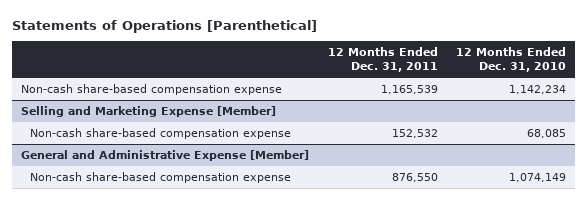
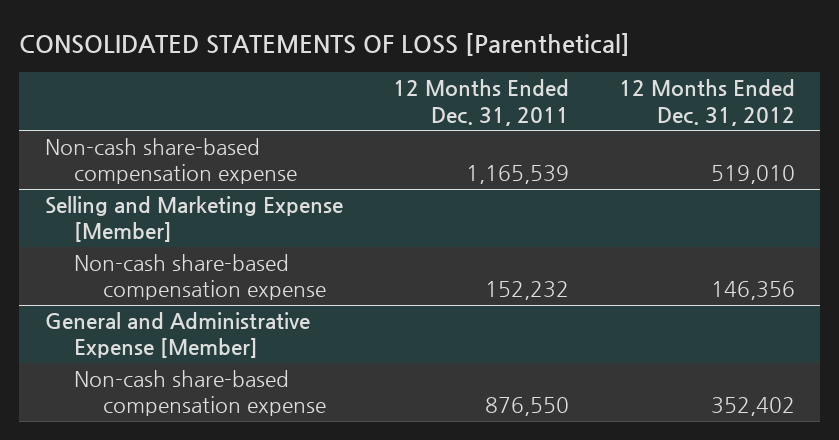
[12,19,318,33] Statements of Operations [Parenthetical] -> [19,32,631,56] CONSOLIDATED STATEMENTS OF LOSS [Parenthetical]
[456,46,567,73] 12 Months Ended Dec. 31, 2010 -> none
none -> [618,79,795,126] 12 Months Ended Dec. 31, 2012
[391,129,438,139] 152,532 -> [484,281,569,301] 152,232

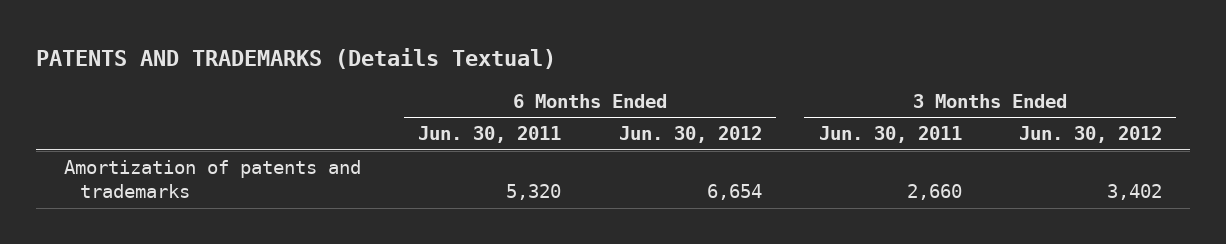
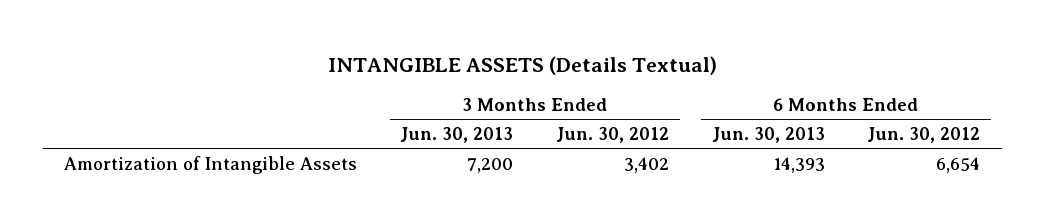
[35,47,556,69] PATENTS AND TRADEMARKS (Details Textual) -> [328,55,718,75] INTANGIBLE ASSETS (Details Textual)
[418,126,562,144] Jun. 30, 2011 -> none
[818,126,962,144] Jun. 30, 2011 -> none
none -> [400,127,514,144] Jun. 30, 2013
none -> [711,127,825,144] Jun. 30, 2013
[64,160,362,199] Amortization of patents and trademarks -> [64,155,358,174] Amortization of Intangible Assets

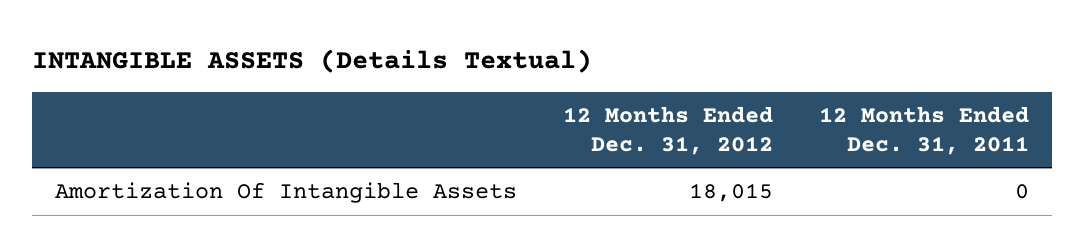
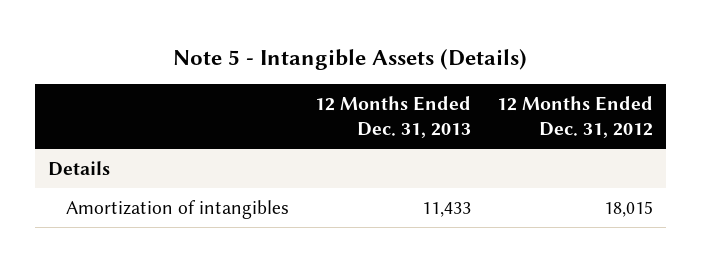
[32,49,593,74] INTANGIBLE ASSETS (Details Textual) -> [173,48,528,70] Note 5 - Intangible Assets (Details)
[819,106,1030,155] 12 Months Ended Dec. 31, 2011 -> none
none -> [315,96,472,138] 12 Months Ended Dec. 31, 2013
none -> [47,160,110,176] Details
[55,182,518,204] Amortization Of Intangible Assets -> [66,199,290,219] Amortization of intangibles

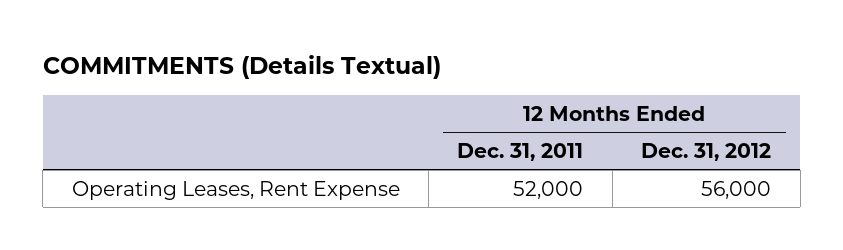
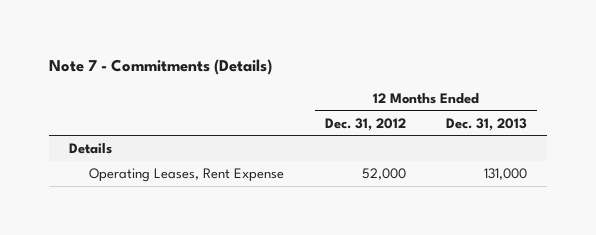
[42,55,441,80] COMMITMENTS (Details Textual) -> [48,59,272,76] Note 7 - Commitments (Details)
[457,142,584,161] Dec. 31, 2011 -> none
none -> [445,117,527,131] Dec. 31, 2013
none -> [68,143,112,155] Details
[701,180,772,199] 56,000 -> [361,168,406,181] 52,000

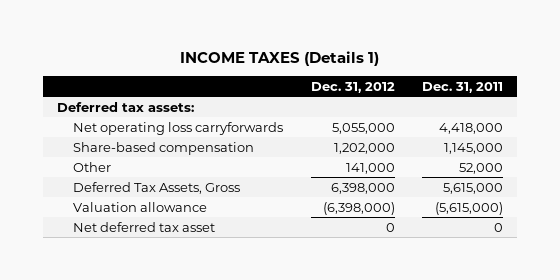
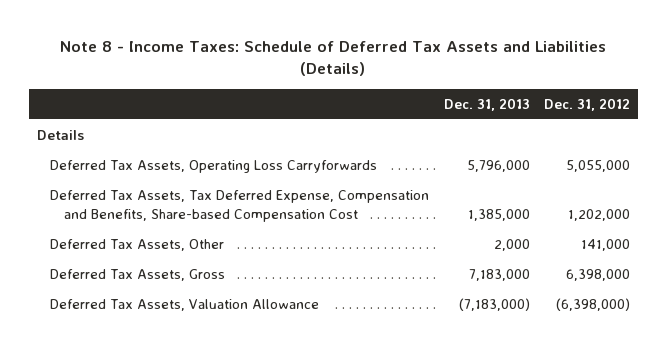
[180,51,380,67] INCOME TAXES (Details 1) -> [60,40,607,77] Note 8 - Income Taxes: Schedule of Deferred Tax Assets and Liabilities (Details)
[422,81,504,93] Dec. 31, 2011 -> none
none -> [443,97,530,111] Dec. 31, 2013
[56,101,194,112] Deferred tax assets: -> none
none -> [36,129,84,140] Details
[73,121,284,135] Net operating loss carryforwards -> [50,159,378,173] Deferred Tax Assets, Operating Loss Carryforwards
[73,141,255,155] Share-based compensation -> [50,189,430,222] Deferred Tax Assets, Tax Deferred Expense, Compensation and Benefits, Share-based Compensation Cost
[73,161,112,172] Other -> [50,238,225,251] Deferred Tax Assets, Other
[73,221,216,232] Net deferred tax asset -> none
[73,201,208,212] Valuation allowance -> [50,298,320,311] Deferred Tax Assets, Valuation Allowance

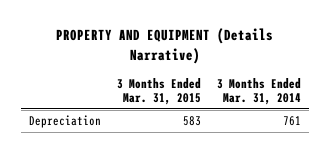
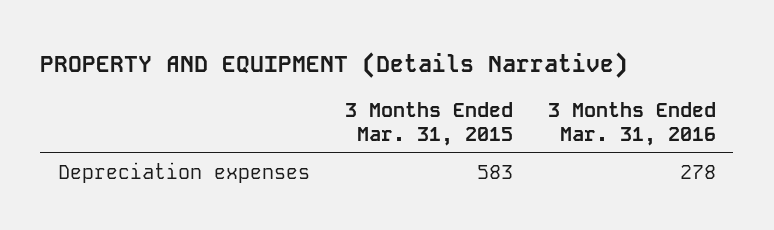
[216,77,301,106] 3 Months Ended Mar. 31, 2014 -> none
none -> [547,102,716,146] 3 Months Ended Mar. 31, 2016
[28,115,101,129] Depreciation -> [57,161,310,183] Depreciation expenses

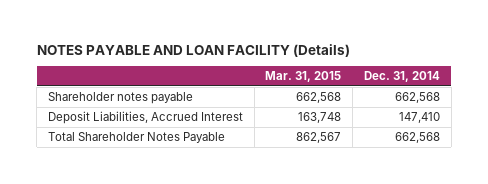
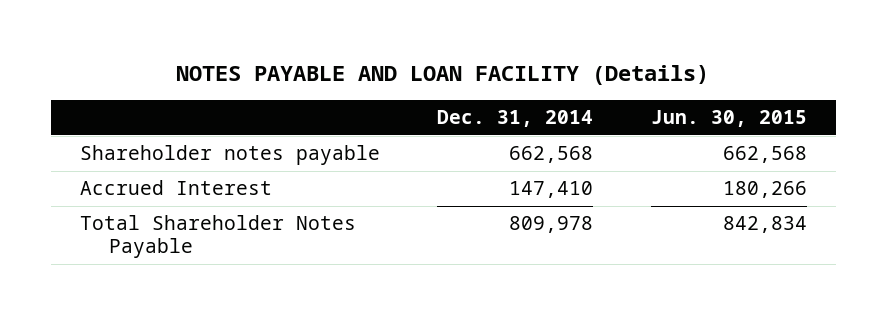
[265,71,342,83] Mar. 31, 2015 -> none
none -> [651,110,808,128] Jun. 30, 2015
[47,111,243,125] Deposit Liabilities, Accrued Interest -> [79,180,272,196] Accrued Interest
[395,132,441,144] 662,568 -> [509,216,594,234] 809,978

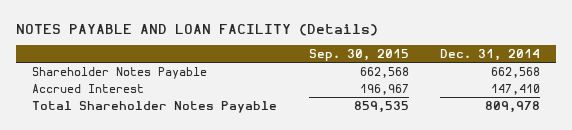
[651,110,808,128] Jun. 30, 2015 -> none
none -> [308,49,409,62] Sep. 30, 2015
[79,145,380,166] Shareholder notes payable -> [31,66,207,79] Shareholder Notes Payable

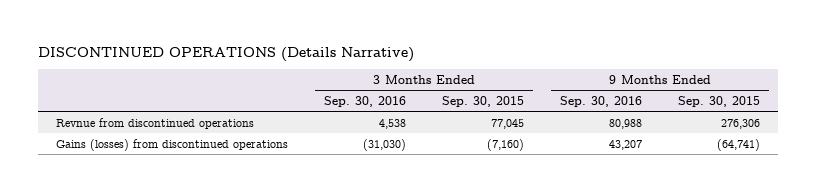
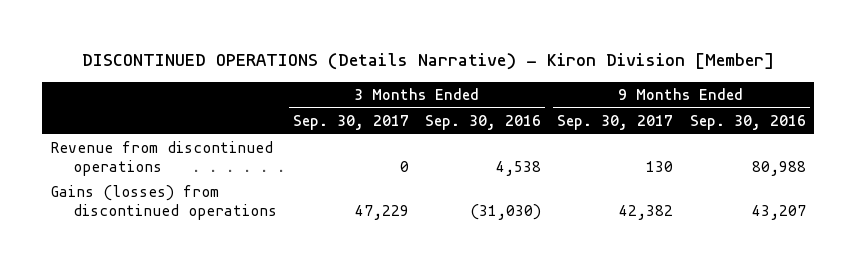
[38,47,415,63] DISCONTINUED OPERATIONS (Details Narrative) -> [81,52,774,70] DISCONTINUED OPERATIONS (Details Narrative) - Kiron Division [Member]
[442,95,525,107] Sep. 30, 2015 -> none
[678,95,761,107] Sep. 30, 2015 -> none
none -> [292,115,409,131] Sep. 30, 2017
none -> [557,115,674,131] Sep. 30, 2017
[56,117,255,129] Revnue from discontinued operations -> [49,141,273,176] Revenue from discontinued operations

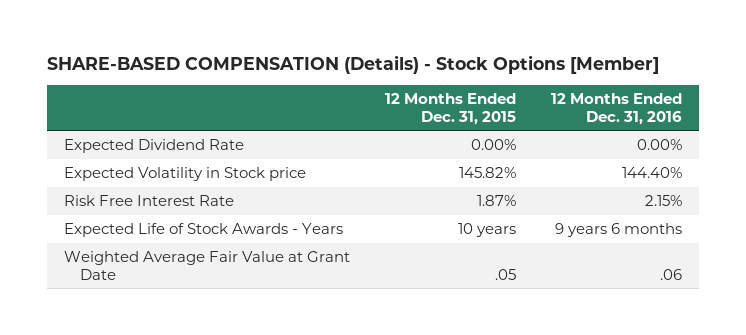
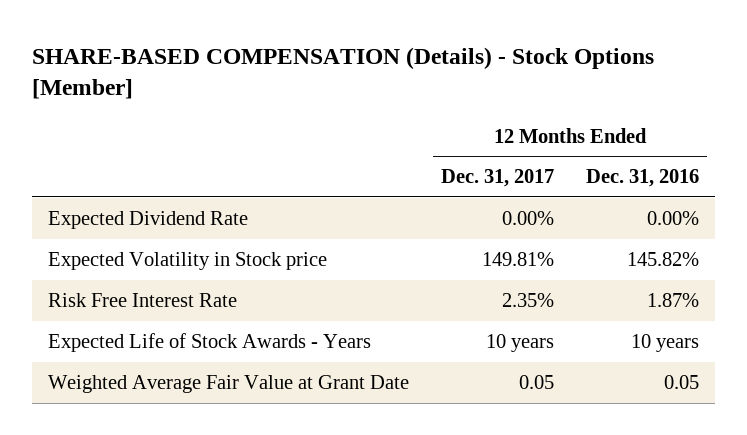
[384,93,516,125] 12 Months Ended Dec. 31, 2015 -> none
none -> [440,169,554,188] Dec. 31, 2017
[621,167,682,179] 144.40% -> [626,251,699,266] 145.82%
[644,195,682,207] 2.15% -> [646,292,699,307] 1.87%
[554,223,682,238] 9 years 6 months -> [630,333,699,352] 10 years
[659,268,682,280] .06 -> [663,374,699,389] 0.05

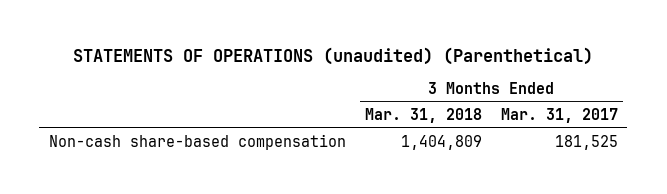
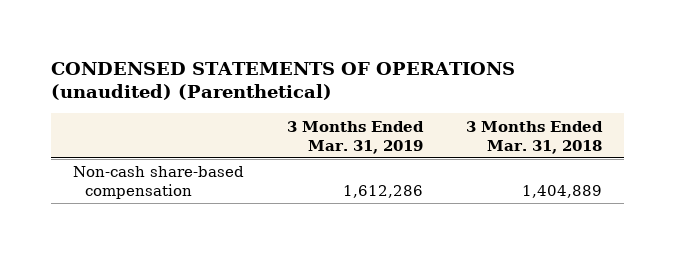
[73,46,594,65] STATEMENTS OF OPERATIONS (unaudited) (Parenthetical) -> [50,61,515,101] CONDENSED STATEMENTS OF OPERATIONS (unaudited) (Parenthetical)
[500,107,618,123] Mar. 31, 2017 -> none
none -> [287,120,425,154] 3 Months Ended Mar. 31, 2019
[400,135,482,151] 1,404,809 -> [522,185,603,199] 1,404,889

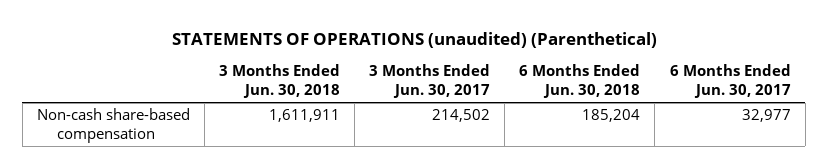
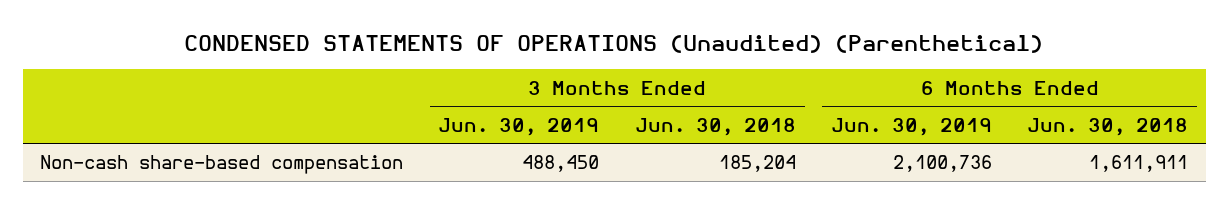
[171,31,657,48] STATEMENTS OF OPERATIONS (unaudited) (Parenthetical) -> [184,34,1044,53] CONDENSED STATEMENTS OF OPERATIONS (Unaudited) (Parenthetical)
[369,64,491,98] 3 Months Ended Jun. 30, 2017 -> none
[669,64,791,98] 6 Months Ended Jun. 30, 2017 -> none
none -> [438,117,600,136] Jun. 30, 2019
none -> [830,117,992,136] Jun. 30, 2019
[268,109,340,123] 1,611,911 -> [718,155,796,173] 185,204
[582,109,641,123] 185,204 -> [1089,155,1189,173] 1,611,911

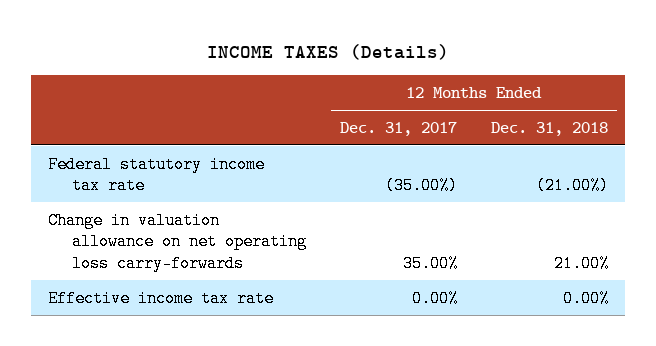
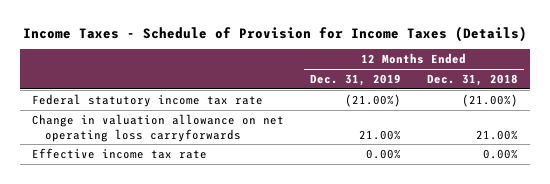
[206,43,449,60] INCOME TAXES (Details) -> [22,25,527,42] Income Taxes - Schedule of Provision for Income Taxes (Details)
[339,121,457,136] Dec. 31, 2017 -> none
none -> [309,74,401,87] Dec. 31, 2019
[47,211,307,272] Change in valuation allowance on net operating loss carry-forwards -> [32,113,285,142] Change in valuation allowance on net operating loss carryforwards

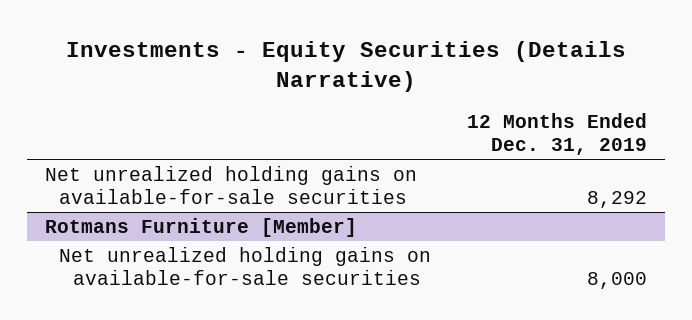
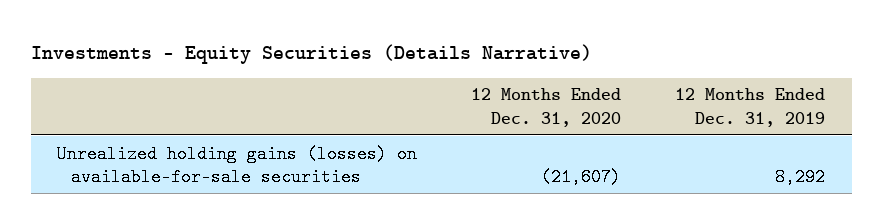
none -> [471,88,622,127] 12 Months Ended Dec. 31, 2020
[44,218,357,238] Rotmans Furniture [Member] -> none
[58,247,431,285] Net unrealized holding gains on available-for-sale securities -> none
[44,166,417,204] Net unrealized holding gains on available-for-sale securities -> [57,144,418,186] Unrealized holding gains (losses) on available-for-sale securities

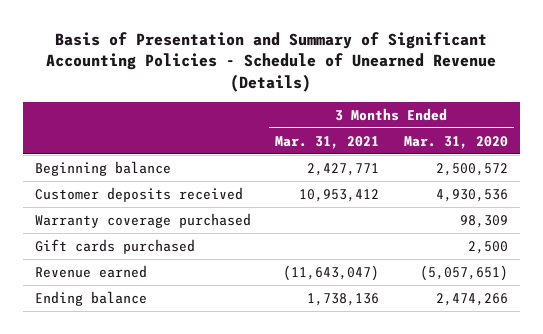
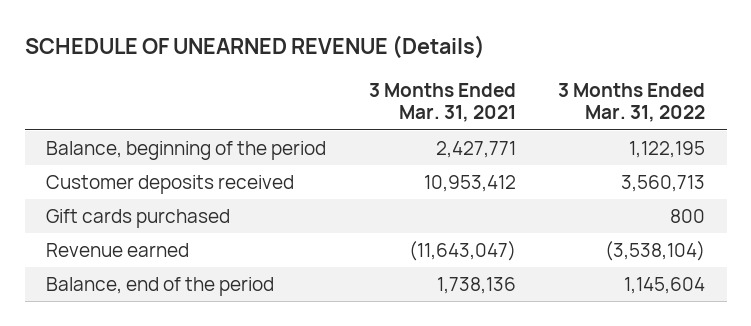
[46,31,497,93] Basis of Presentation and Summary of Significant Accounting Policies - Schedule of Unearned Revenue (Details) -> [24,34,485,59] SCHEDULE OF UNEARNED REVENUE (Details)
[403,135,508,149] Mar. 31, 2020 -> none
none -> [558,82,706,123] 3 Months Ended Mar. 31, 2022
[35,160,172,176] Beginning balance -> [45,141,326,161] Balance, beginning of the period
[35,212,252,228] Warranty coverage purchased -> none
[35,290,148,306] Ending balance -> [45,277,274,297] Balance, end of the period

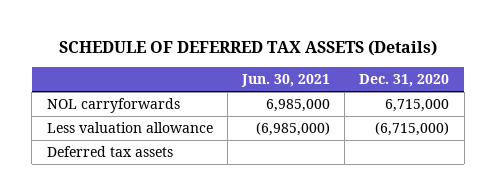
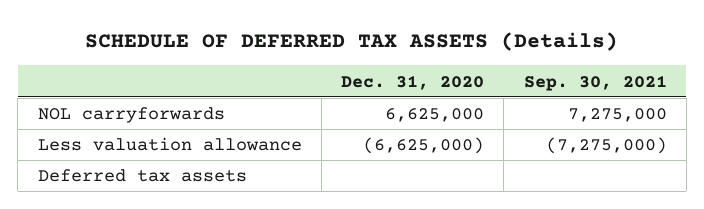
[241,74,331,88] Jun. 30, 2021 -> none
none -> [523,74,667,91] Sep. 30, 2021
[385,99,450,113] 6,715,000 -> [385,108,485,123] 6,625,000
[375,122,450,137] (6,715,000) -> [363,137,485,155] (6,625,000)

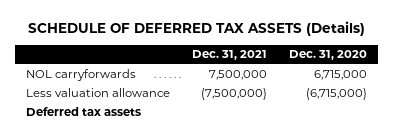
[523,74,667,91] Sep. 30, 2021 -> none
none -> [192,50,268,61] Dec. 31, 2021
[385,108,485,123] 6,625,000 -> [314,70,368,81] 6,715,000
[363,137,485,155] (6,625,000) -> [306,88,368,101] (6,715,000)

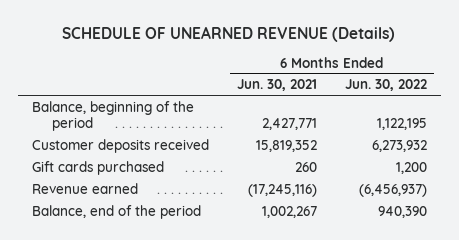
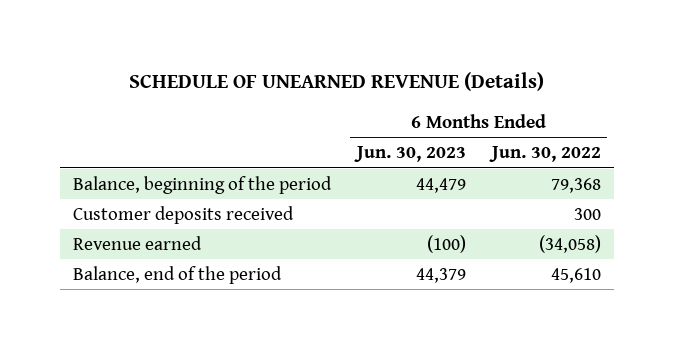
[236,79,317,92] Jun. 30, 2021 -> none
none -> [353,146,466,163] Jun. 30, 2023
[32,160,165,175] Gift cards purchased -> none
[376,118,427,131] 1,122,195 -> [550,177,601,193] 79,368
[371,139,427,152] 6,273,932 -> [573,207,601,220] 300
[358,183,427,197] (6,456,937) -> [538,234,601,253] (34,058)
[377,205,427,218] 940,390 -> [550,267,601,283] 45,610

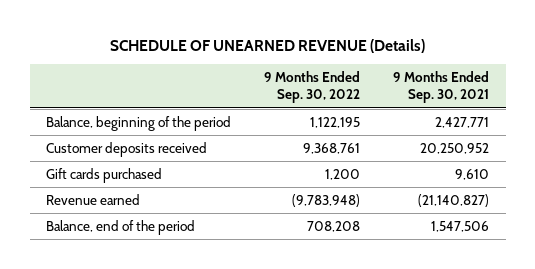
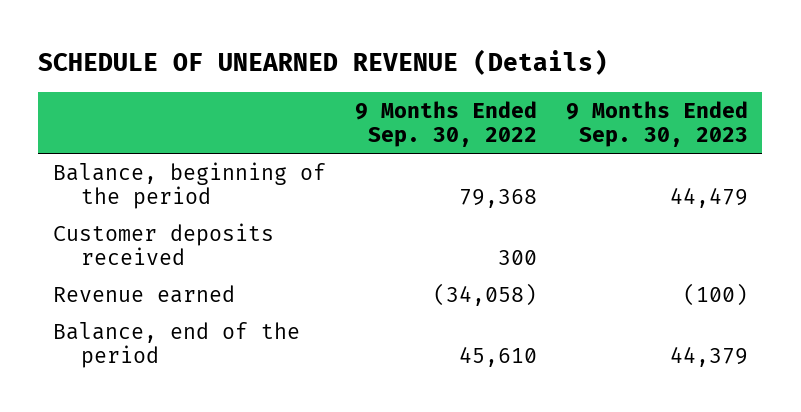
[393,71,490,104] 9 Months Ended Sep. 30, 2021 -> none
none -> [565,100,748,147] 9 Months Ended Sep. 30, 2023
[46,167,163,183] Gift cards purchased -> none
[310,116,361,128] 1,122,195 -> [458,189,537,209] 79,368
[303,142,361,154] 9,368,761 -> [497,250,537,266] 300
[292,193,361,207] (9,783,948) -> [432,282,537,306] (34,058)
[307,220,361,232] 708,208 -> [458,346,537,368] 45,610

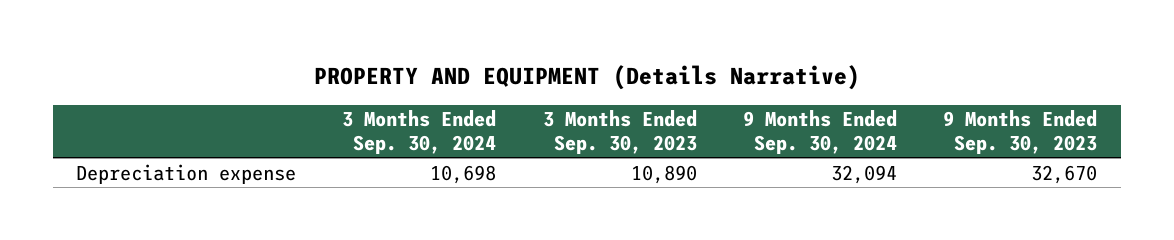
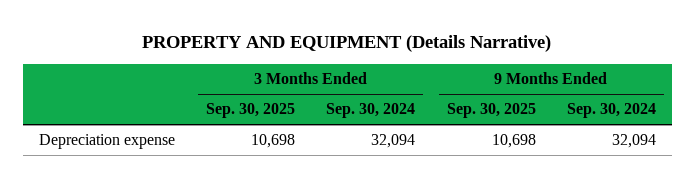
[542,110,697,154] 3 Months Ended Sep. 30, 2023 -> none
[943,110,1098,154] 9 Months Ended Sep. 30, 2023 -> none
none -> [205,103,295,119] Sep. 30, 2025
none -> [446,103,536,119] Sep. 30, 2025
[430,164,497,184] 10,698 -> [371,134,416,149] 32,094

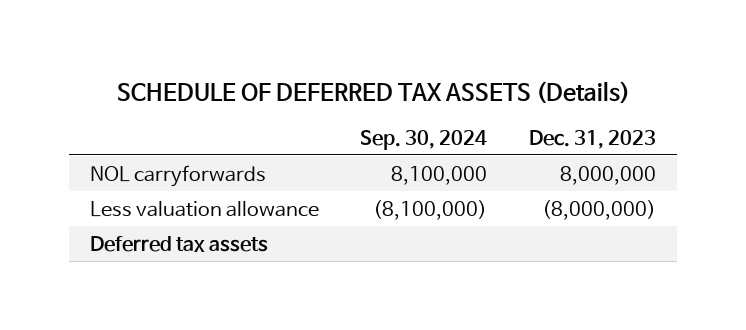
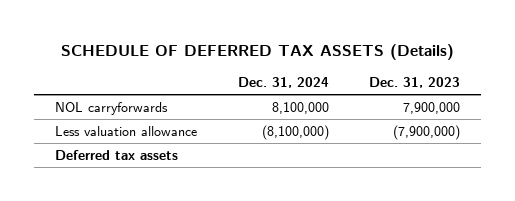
[360,129,488,150] Sep. 30, 2024 -> none
none -> [237,77,329,89] Dec. 31, 2024
[560,165,657,185] 8,000,000 -> [403,101,461,114] 7,900,000
[542,199,657,220] (8,000,000) -> [393,124,461,140] (7,900,000)

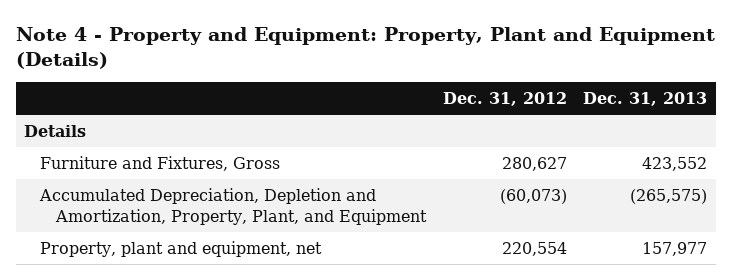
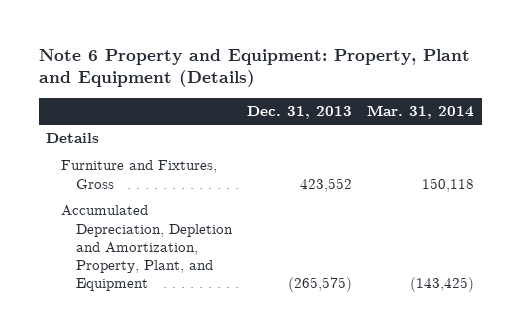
[15,26,715,70] Note 4 - Property and Equipment: Property, Plant and Equipment (Details) -> [38,48,470,88] Note 6 Property and Equipment: Property, Plant and Equipment (Details)
[442,92,567,107] Dec. 31, 2012 -> none
none -> [367,104,475,119] Mar. 31, 2014
[40,241,323,258] Property, plant and equipment, net -> none

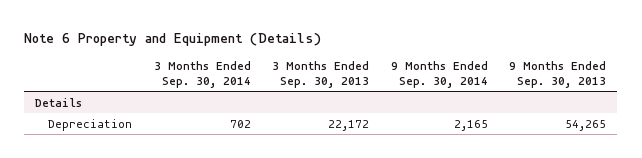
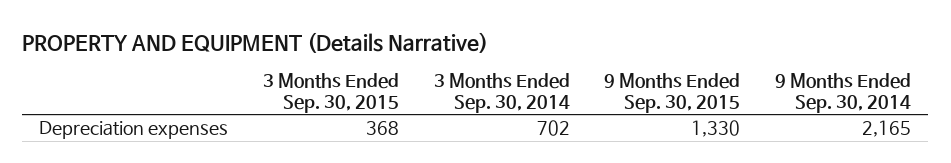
[24,33,322,47] Note 6 Property and Equipment (Details) -> [22,32,489,54] PROPERTY AND EQUIPMENT (Details Narrative)
[272,60,370,88] 3 Months Ended Sep. 30, 2013 -> none
[509,60,607,88] 9 Months Ended Sep. 30, 2013 -> none
none -> [263,73,400,114] 3 Months Ended Sep. 30, 2015
none -> [604,73,741,114] 9 Months Ended Sep. 30, 2015
[35,97,83,107] Details -> none
[48,118,133,131] Depreciation -> [39,121,229,140] Depreciation expenses

